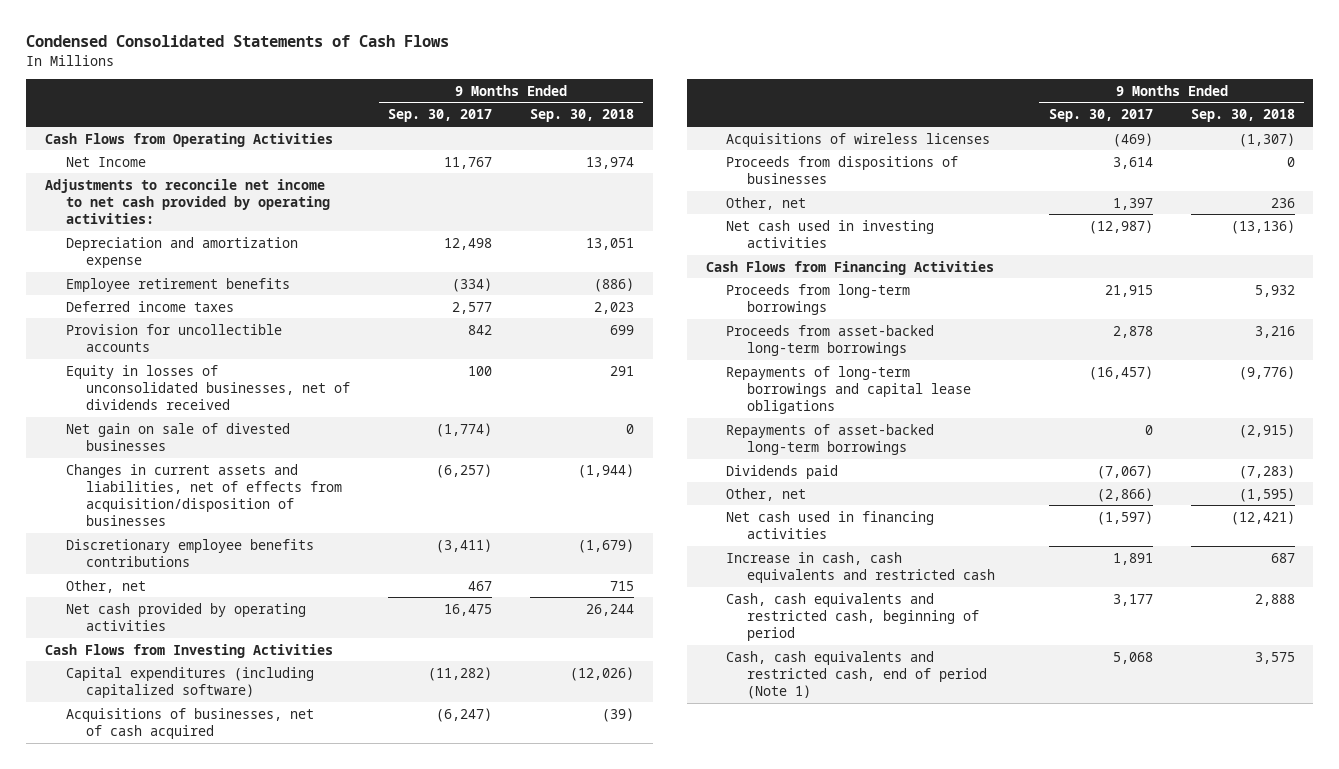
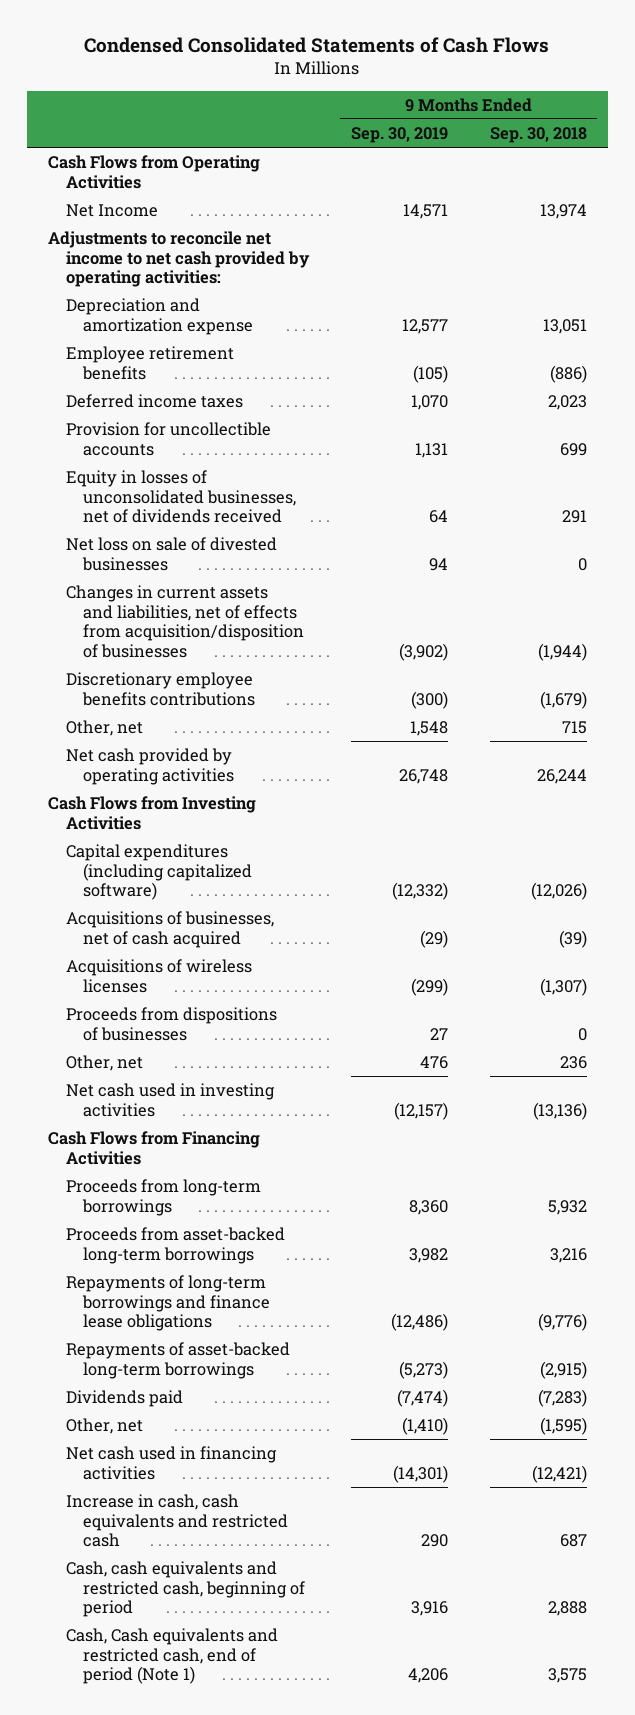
[388,109,493,123] Sep. 30, 2017 -> none
none -> [350,126,448,143] Sep. 30, 2019
[65,422,290,451] Net gain on sale of divested businesses -> [65,536,277,571] Net loss on sale of divested businesses
[726,365,972,414] Repayments of long-term borrowings and capital lease obligations -> [65,1274,271,1332] Repayments of long-term borrowings and finance lease obligations
[726,650,988,699] Cash, cash equivalents and restricted cash, end of period (Note 1) -> [65,1627,278,1685] Cash, Cash equivalents and restricted cash, end of period (Note 1)

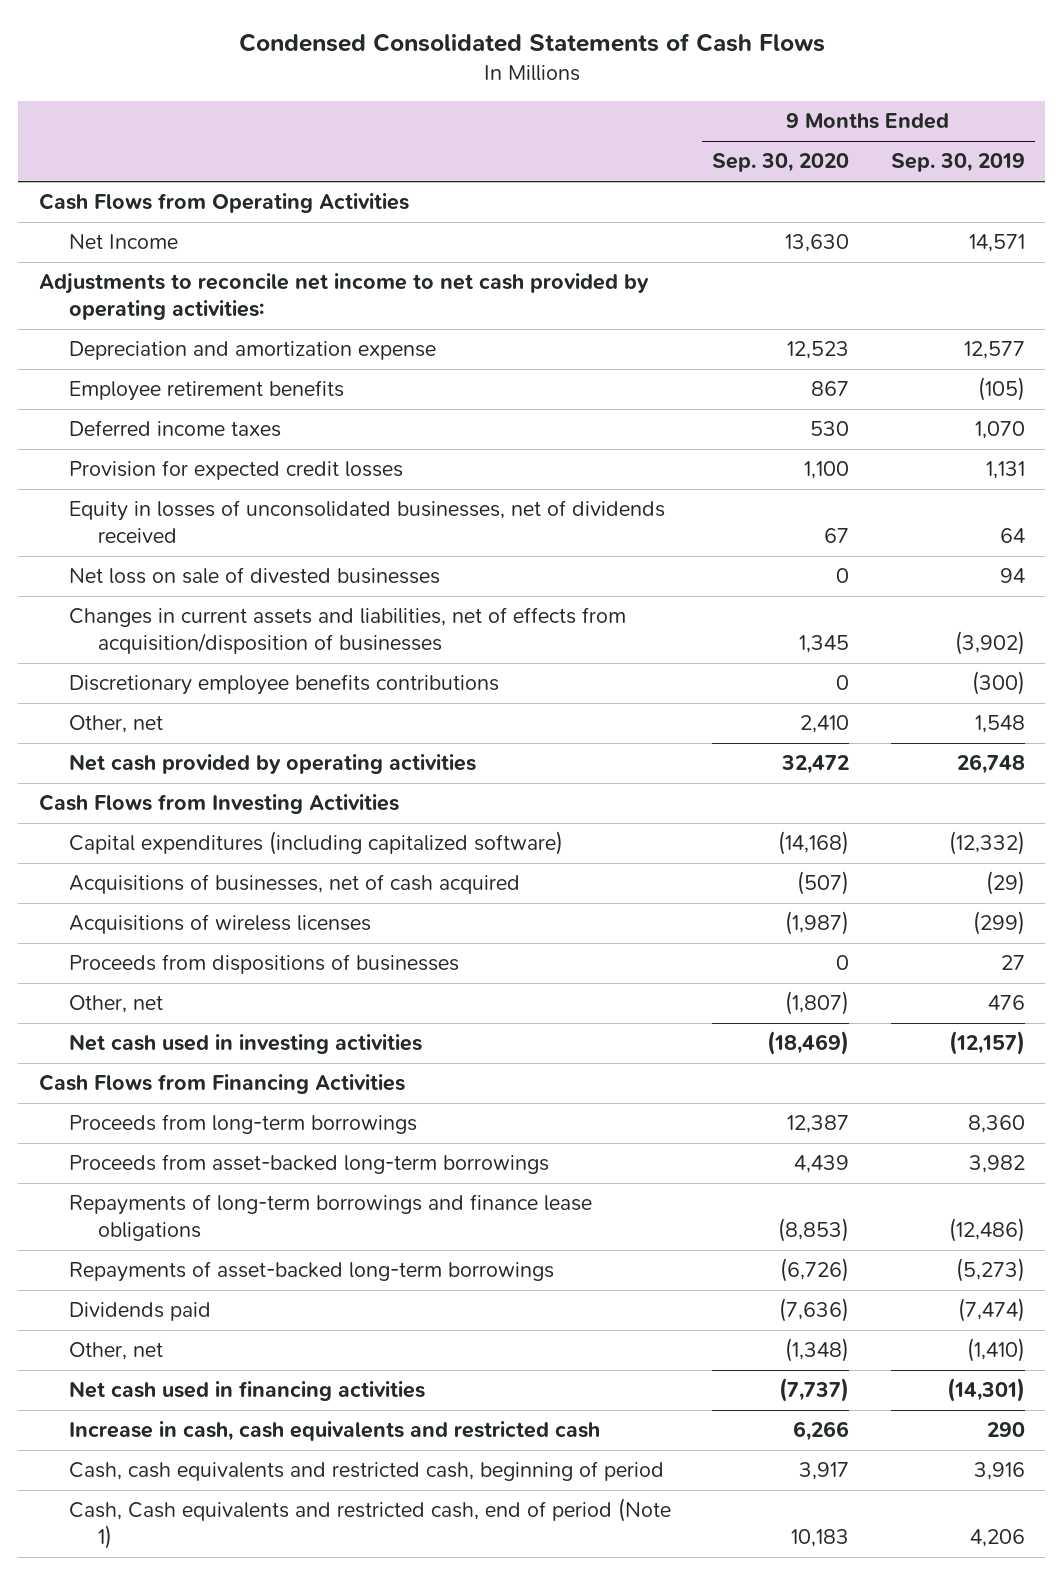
[489,126,587,143] Sep. 30, 2018 -> none
none -> [712,153,850,173] Sep. 30, 2020
[65,421,271,456] Provision for uncollectible accounts -> [68,460,403,481] Provision for expected credit losses

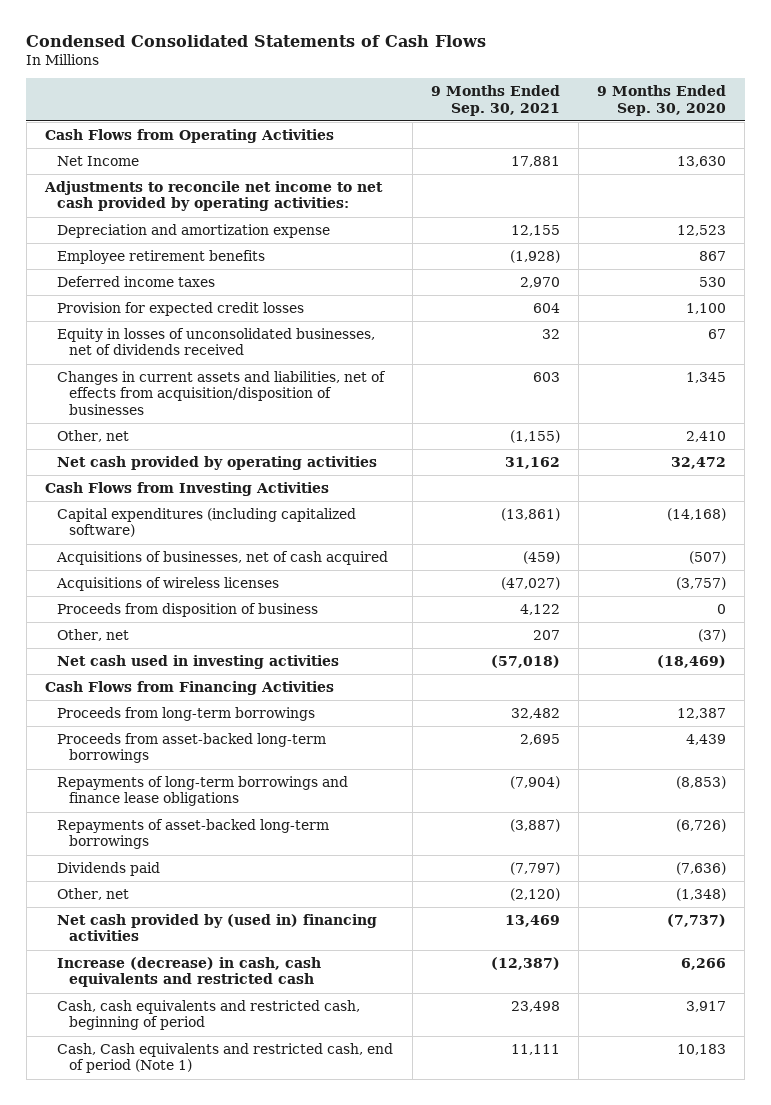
[890,153,1025,173] Sep. 30, 2019 -> none
none -> [430,85,560,116] 9 Months Ended Sep. 30, 2021
[68,567,440,585] Net loss on sale of divested businesses -> none
[68,674,499,696] Discretionary employee benefits contributions -> none
[785,911,850,936] (1,987) -> [676,576,727,590] (3,757)
[68,954,459,975] Proceeds from dispositions of businesses -> [57,602,319,617] Proceeds from disposition of business
[785,991,850,1016] (1,807) -> [698,628,727,642] (37)
[68,1381,425,1402] Net cash used in financing activities -> [57,913,378,942] Net cash provided by (used in) financing activities
[68,1421,600,1442] Increase in cash, cash equivalents and restricted cash -> [57,956,322,988] Increase (decrease) in cash, cash equivalents and restricted cash

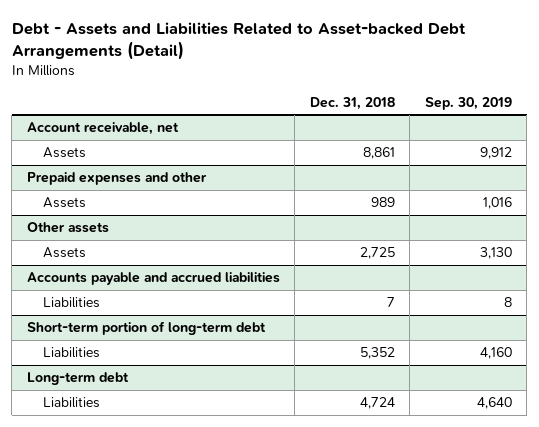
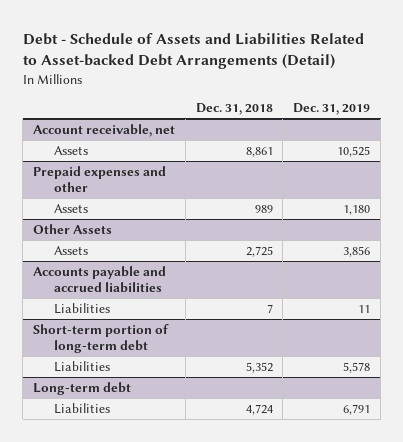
[11,22,466,61] Debt - Assets and Liabilities Related to Asset-backed Debt Arrangements (Detail) -> [22,32,364,70] Debt - Schedule of Assets and Liabilities Related to Asset-backed Debt Arrangements (Detail)
[424,96,512,110] Sep. 30, 2019 -> none
none -> [293,103,371,116] Dec. 31, 2019
[26,222,109,234] Other assets -> [32,223,112,234] Other Assets

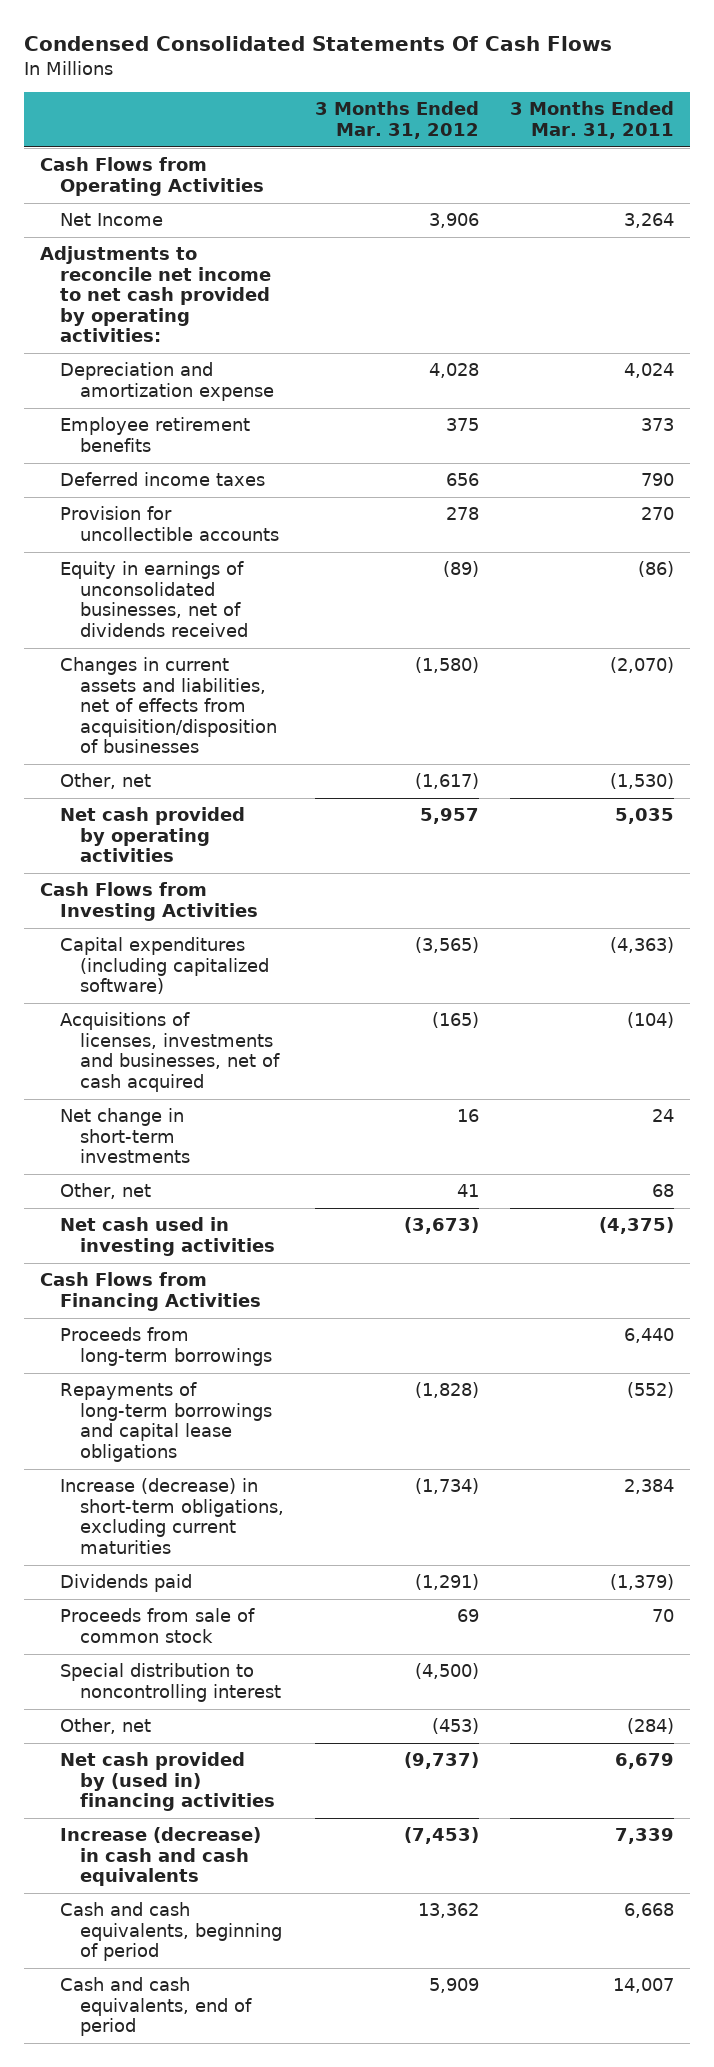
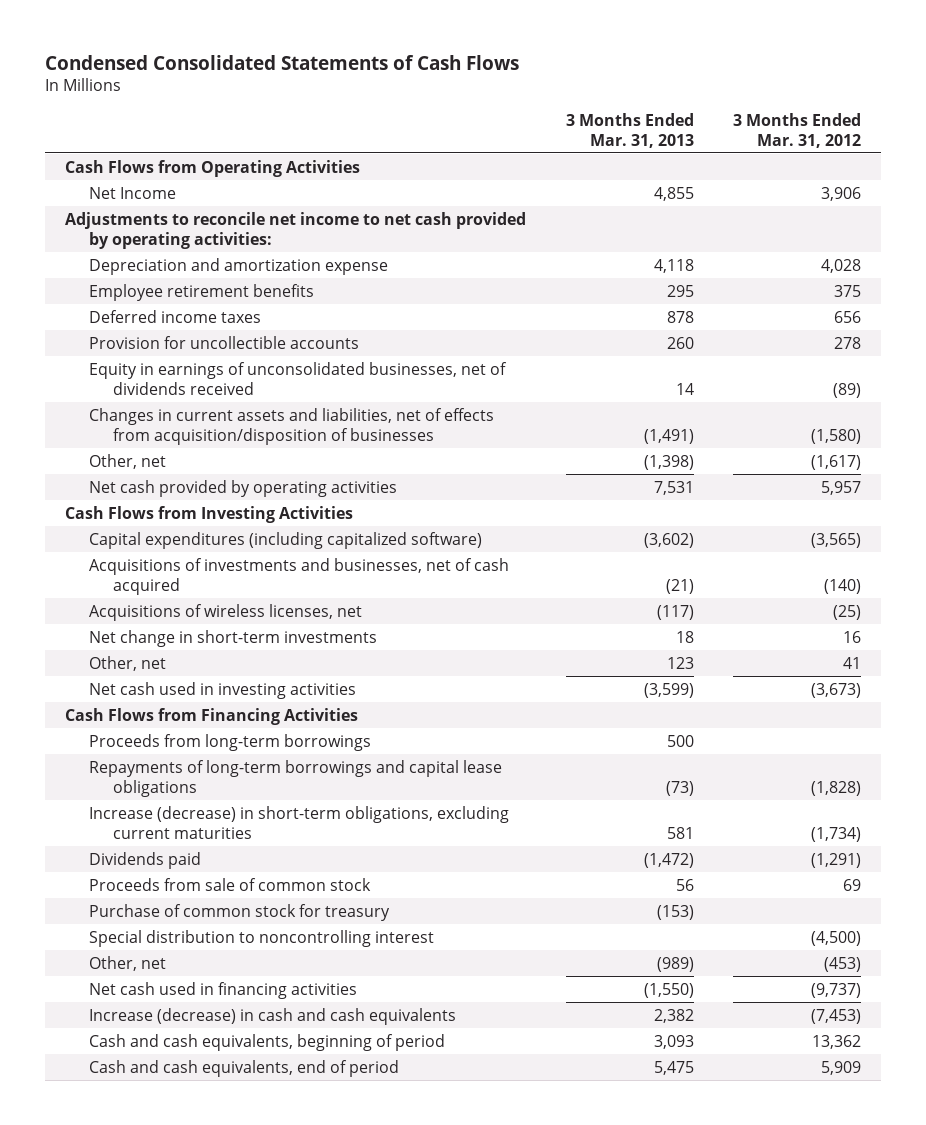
[24,36,613,52] Condensed Consolidated Statements Of Cash Flows -> [44,54,519,70] Condensed Consolidated Statements of Cash Flows
[510,101,675,139] 3 Months Ended Mar. 31, 2011 -> none
none -> [565,112,694,148] 3 Months Ended Mar. 31, 2013
[59,1012,280,1092] Acquisitions of licenses, investments and businesses, net of cash acquired -> [89,557,510,595] Acquisitions of investments and businesses, net of cash acquired
[432,1012,480,1029] (165) -> [824,578,862,594] (140)
none -> [89,603,363,621] Acquisitions of wireless licenses, net
none -> [89,903,391,921] Purchase of common stock for treasury
[59,1752,275,1812] Net cash provided by (used in) financing activities -> [89,981,358,999] Net cash used in financing activities

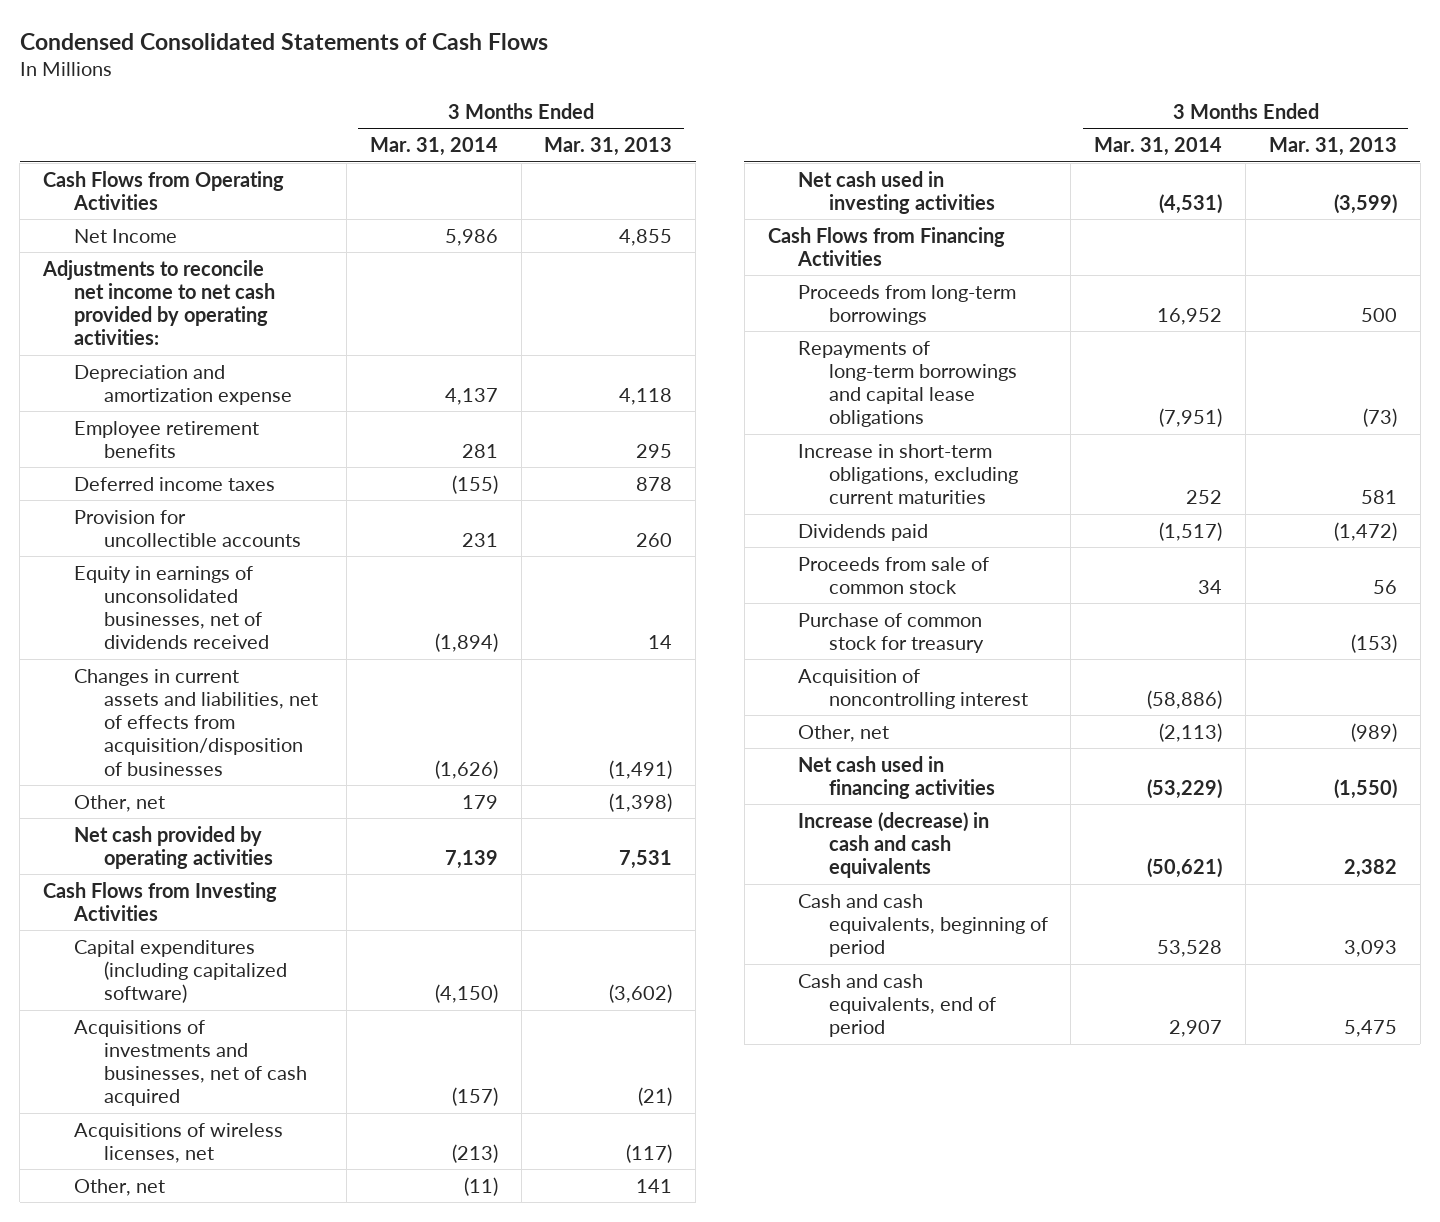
[733,112,862,148] 3 Months Ended Mar. 31, 2012 -> none
none -> [369,137,498,157] Mar. 31, 2014
[89,629,378,647] Net change in short-term investments -> none
[666,656,694,669] 123 -> [636,1178,673,1193] 141
[89,805,510,839] Increase (decrease) in short-term obligations, excluding current maturities -> [798,443,1018,505] Increase in short-term obligations, excluding current maturities
[89,929,435,947] Special distribution to noncontrolling interest -> none
none -> [798,668,1028,709] Acquisition of noncontrolling interest

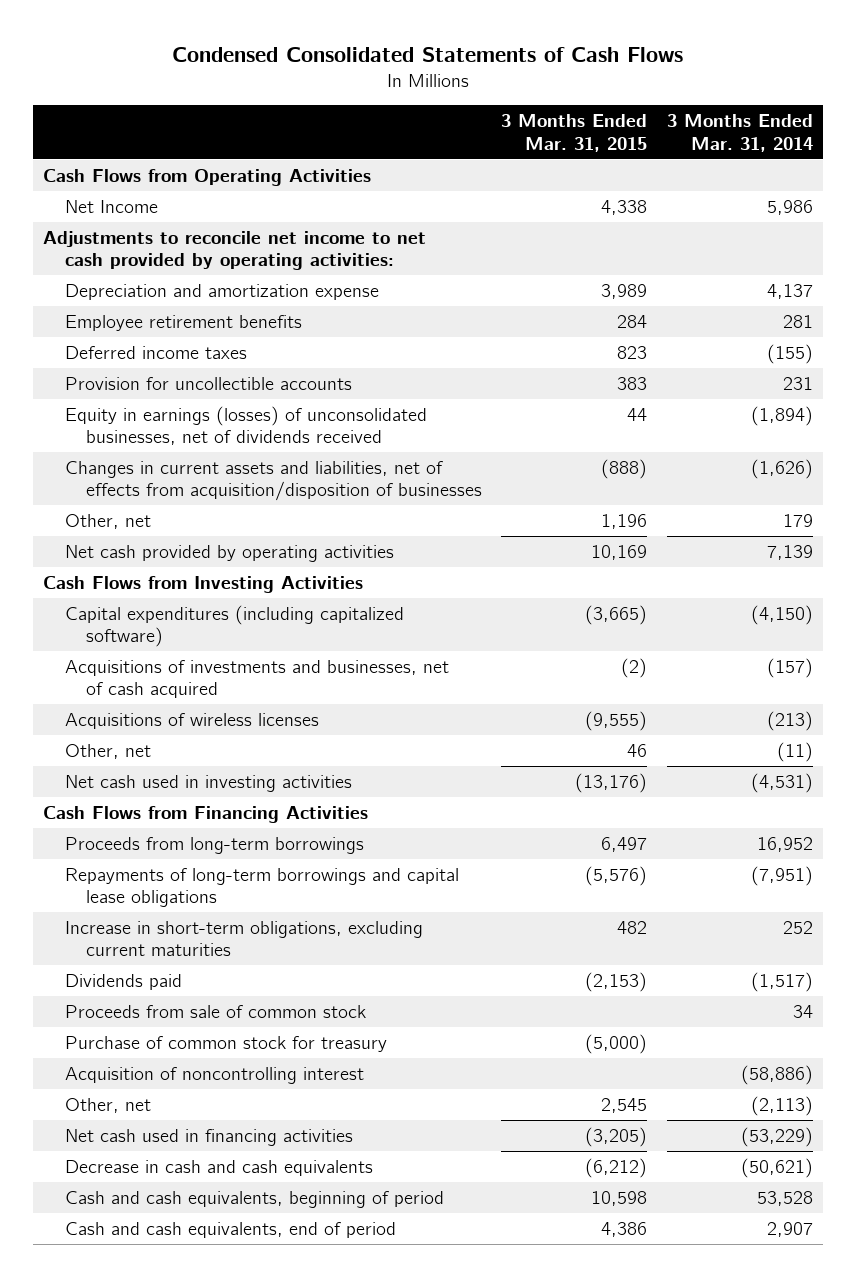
[544,137,673,157] Mar. 31, 2013 -> none
none -> [501,114,648,152] 3 Months Ended Mar. 31, 2015
[73,565,270,650] Equity in earnings of unconsolidated businesses, net of dividends received -> [64,405,427,446] Equity in earnings (losses) of unconsolidated businesses, net of dividends received
[73,1122,283,1163] Acquisitions of wireless licenses, net -> [64,712,319,729] Acquisitions of wireless licenses
[798,811,990,879] Increase (decrease) in cash and cash equivalents -> [64,1159,373,1176] Decrease in cash and cash equivalents

